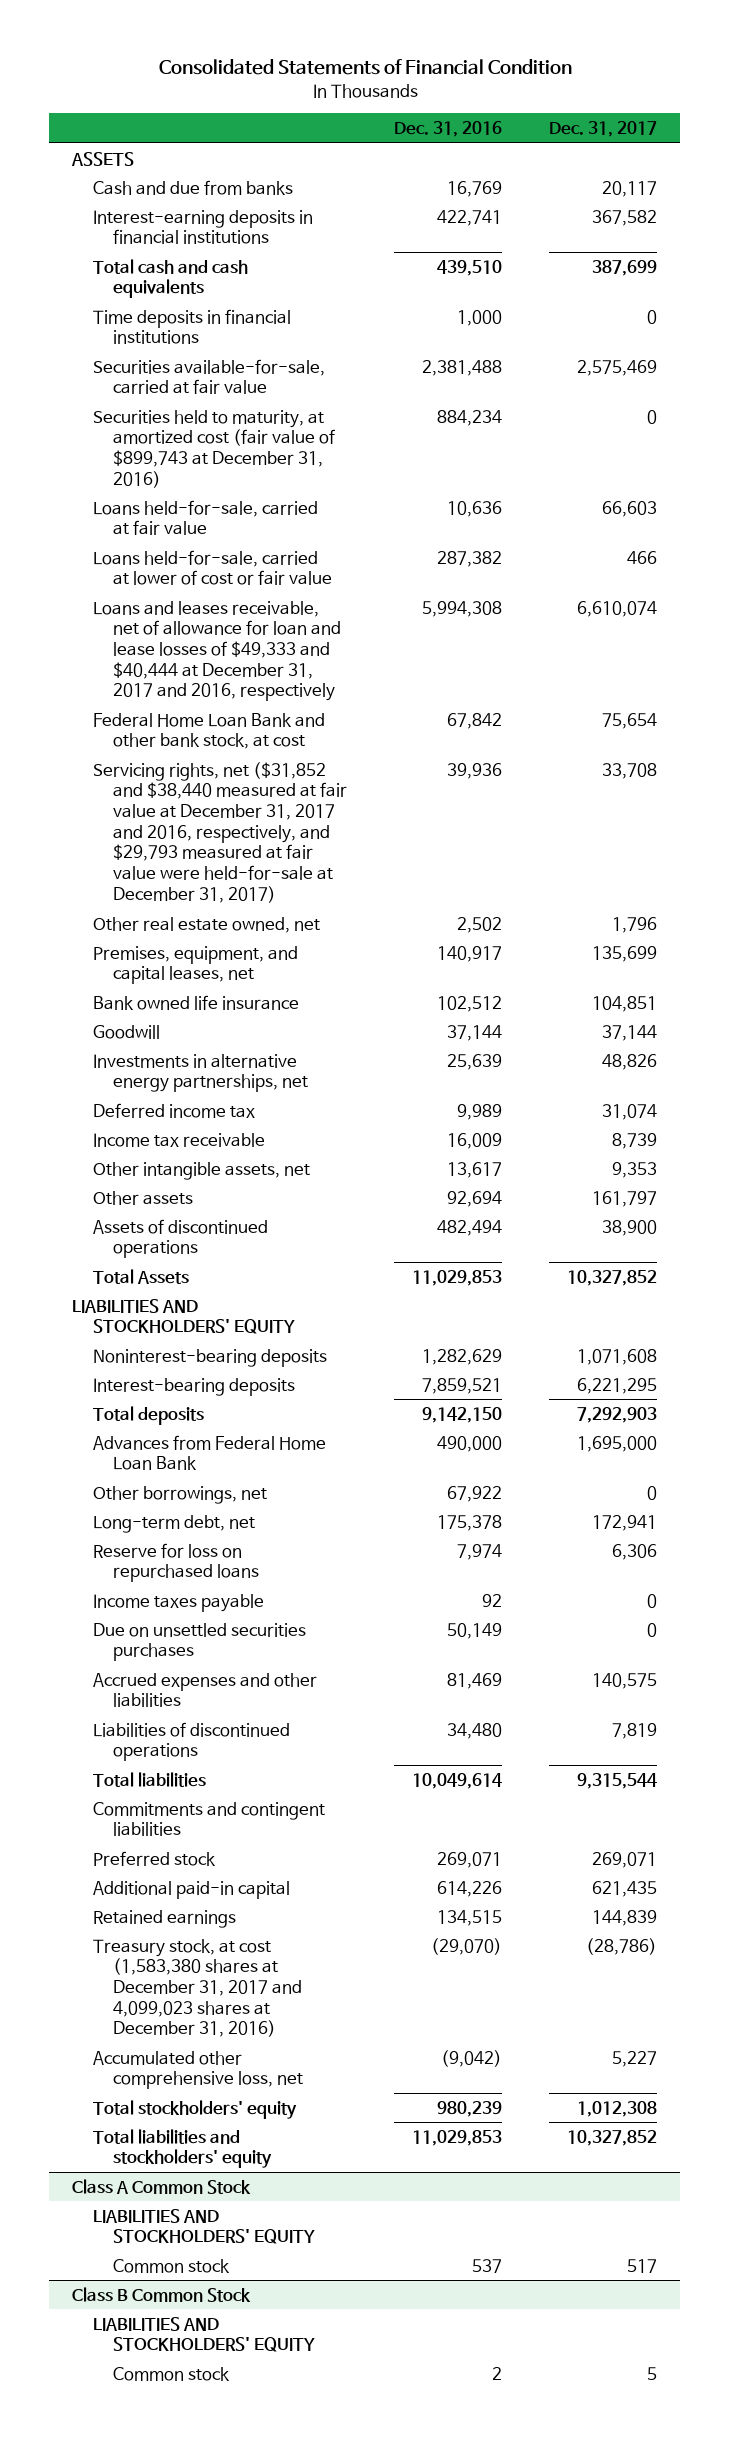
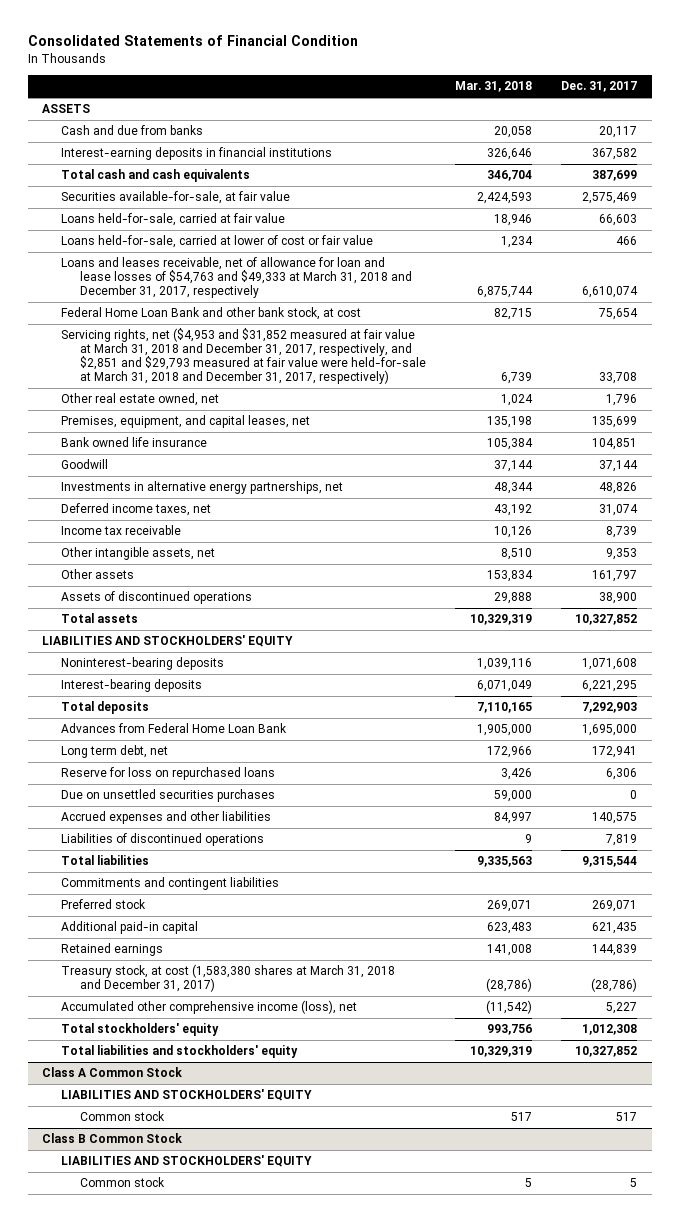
[394,120,503,137] Dec. 31, 2016 -> none
none -> [454,81,532,93] Mar. 31, 2018
[92,308,291,345] Time deposits in financial institutions -> none
[92,409,336,488] Securities held to maturity, at amortized cost (fair value of $899,743 at December 31, 2016) -> none
[92,358,325,395] Securities available-for-sale, carried at fair value -> [60,191,290,205] Securities available-for-sale, at fair value
[92,600,342,702] Loans and leases receivable, net of allowance for loan and lease losses of $49,333 and $40,444 at December 31, 2017 and 2016, respectively -> [60,257,412,299] Loans and leases receivable, net of allowance for loan and lease losses of $54,763 and $49,333 at March 31, 2018 and December 31, 2017, respectively
[92,761,348,903] Servicing rights, net ($31,852 and $38,440 measured at fair value at December 31, 2017 and 2016, respectively, and $29,793 measured at fair value were held-for-sale at December 31, 2017) -> [60,328,426,385] Servicing rights, net ($4,953 and $31,852 measured at fair value at March 31, 2018 and December 31, 2017, respectively, and $2,851 and $29,793 measured at fair value were held-for-sale at March 31, 2018 and December 31, 2017, respectively)
[92,1102,255,1118] Deferred income tax -> [60,503,211,517] Deferred income taxes, net
[92,1268,189,1284] Total Assets -> [60,613,138,624] Total assets
[92,1485,267,1504] Other borrowings, net -> none
[92,1514,255,1533] Long-term debt, net -> [60,745,168,759] Long term debt, net
[92,1593,264,1612] Income taxes payable -> none
[92,1938,303,2038] Treasury stock, at cost (1,583,380 shares at December 31, 2017 and 4,099,023 shares at December 31, 2016) -> [60,964,395,993] Treasury stock, at cost (1,583,380 shares at March 31, 2018 and December 31, 2017)
[92,2050,304,2090] Accumulated other comprehensive loss, net -> [60,1000,357,1015] Accumulated other comprehensive income (loss), net

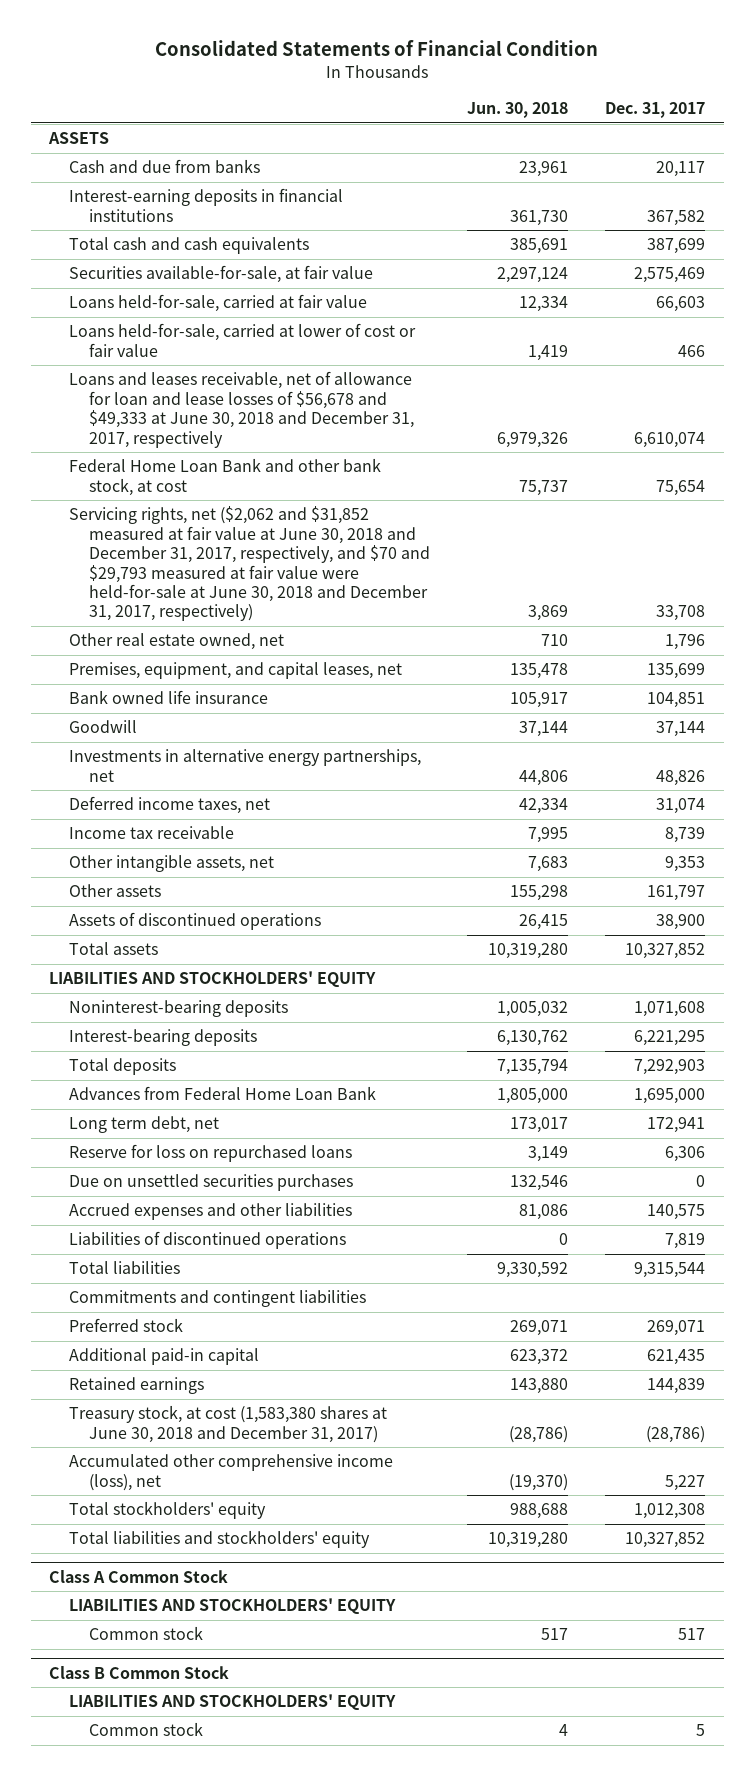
[454,81,532,93] Mar. 31, 2018 -> none
none -> [467,102,569,119] Jun. 30, 2018
[60,257,412,299] Loans and leases receivable, net of allowance for loan and lease losses of $54,763 and $49,333 at March 31, 2018 and December 31, 2017, respectively -> [69,371,414,448] Loans and leases receivable, net of allowance for loan and lease losses of $56,678 and $49,333 at June 30, 2018 and December 31, 2017, respectively
[60,328,426,385] Servicing rights, net ($4,953 and $31,852 measured at fair value at March 31, 2018 and December 31, 2017, respectively, and $2,851 and $29,793 measured at fair value were held-for-sale at March 31, 2018 and December 31, 2017, respectively) -> [69,506,430,622] Servicing rights, net ($2,062 and $31,852 measured at fair value at June 30, 2018 and December 31, 2017, respectively, and $70 and $29,793 measured at fair value were held-for-sale at June 30, 2018 and December 31, 2017, respectively)
[60,964,395,993] Treasury stock, at cost (1,583,380 shares at March 31, 2018 and December 31, 2017) -> [69,1405,388,1443] Treasury stock, at cost (1,583,380 shares at June 30, 2018 and December 31, 2017)

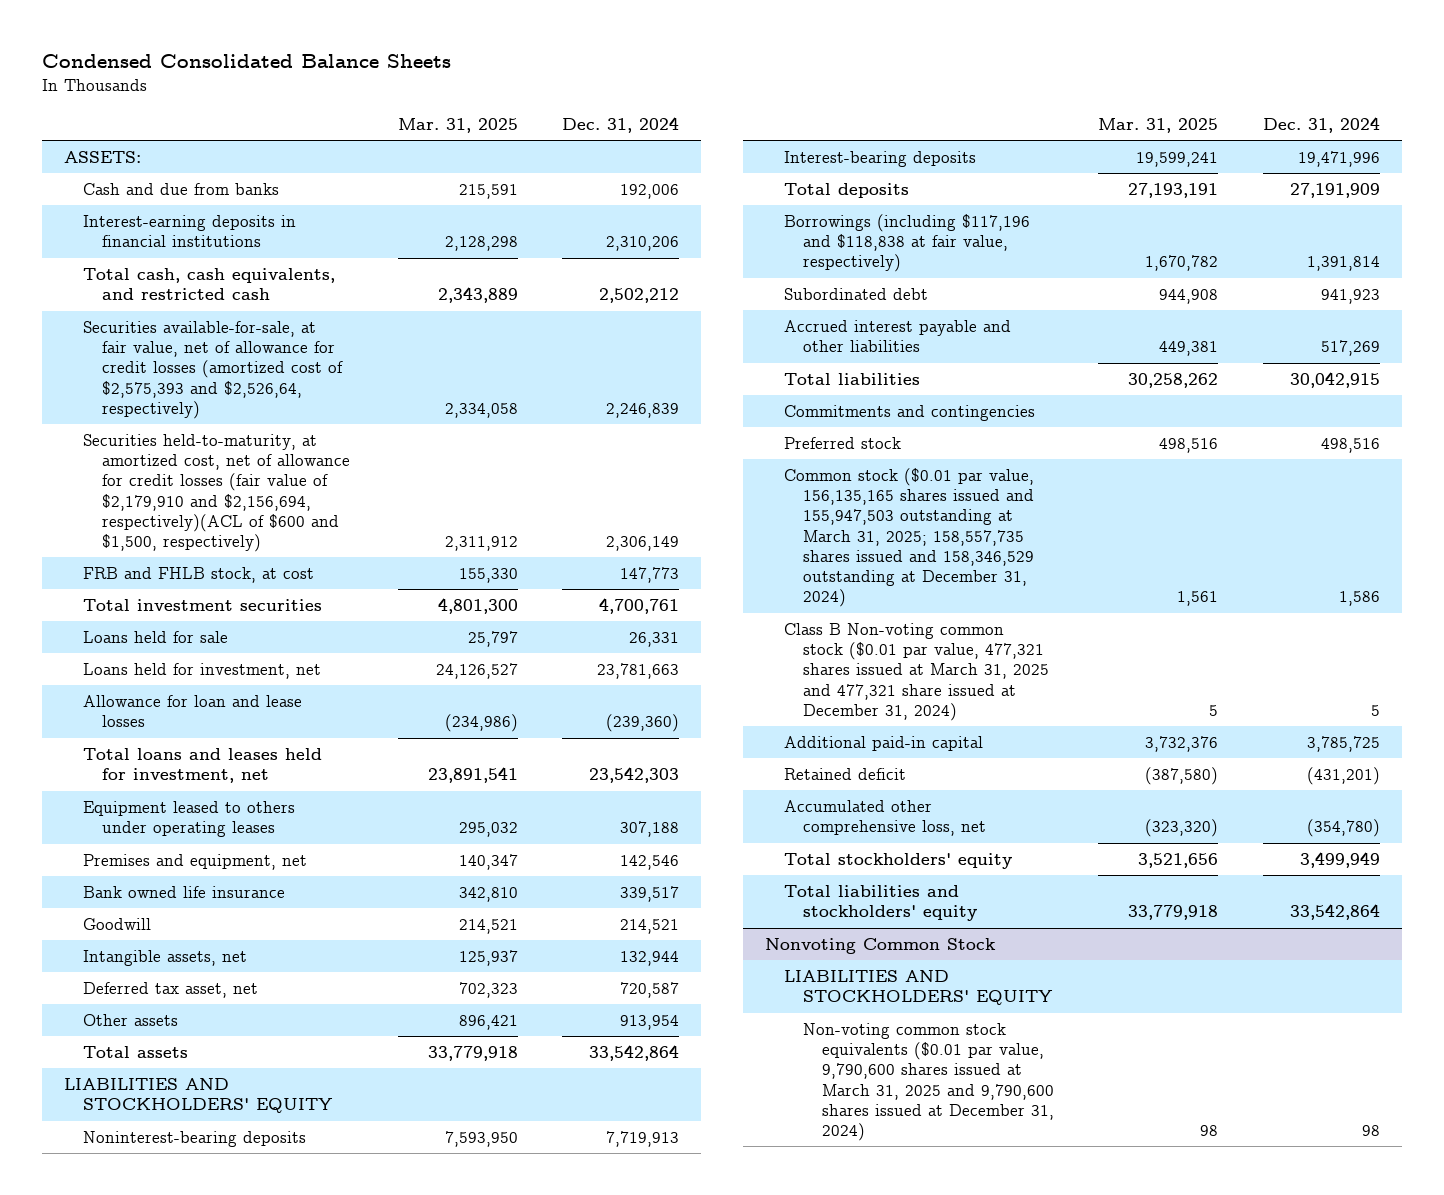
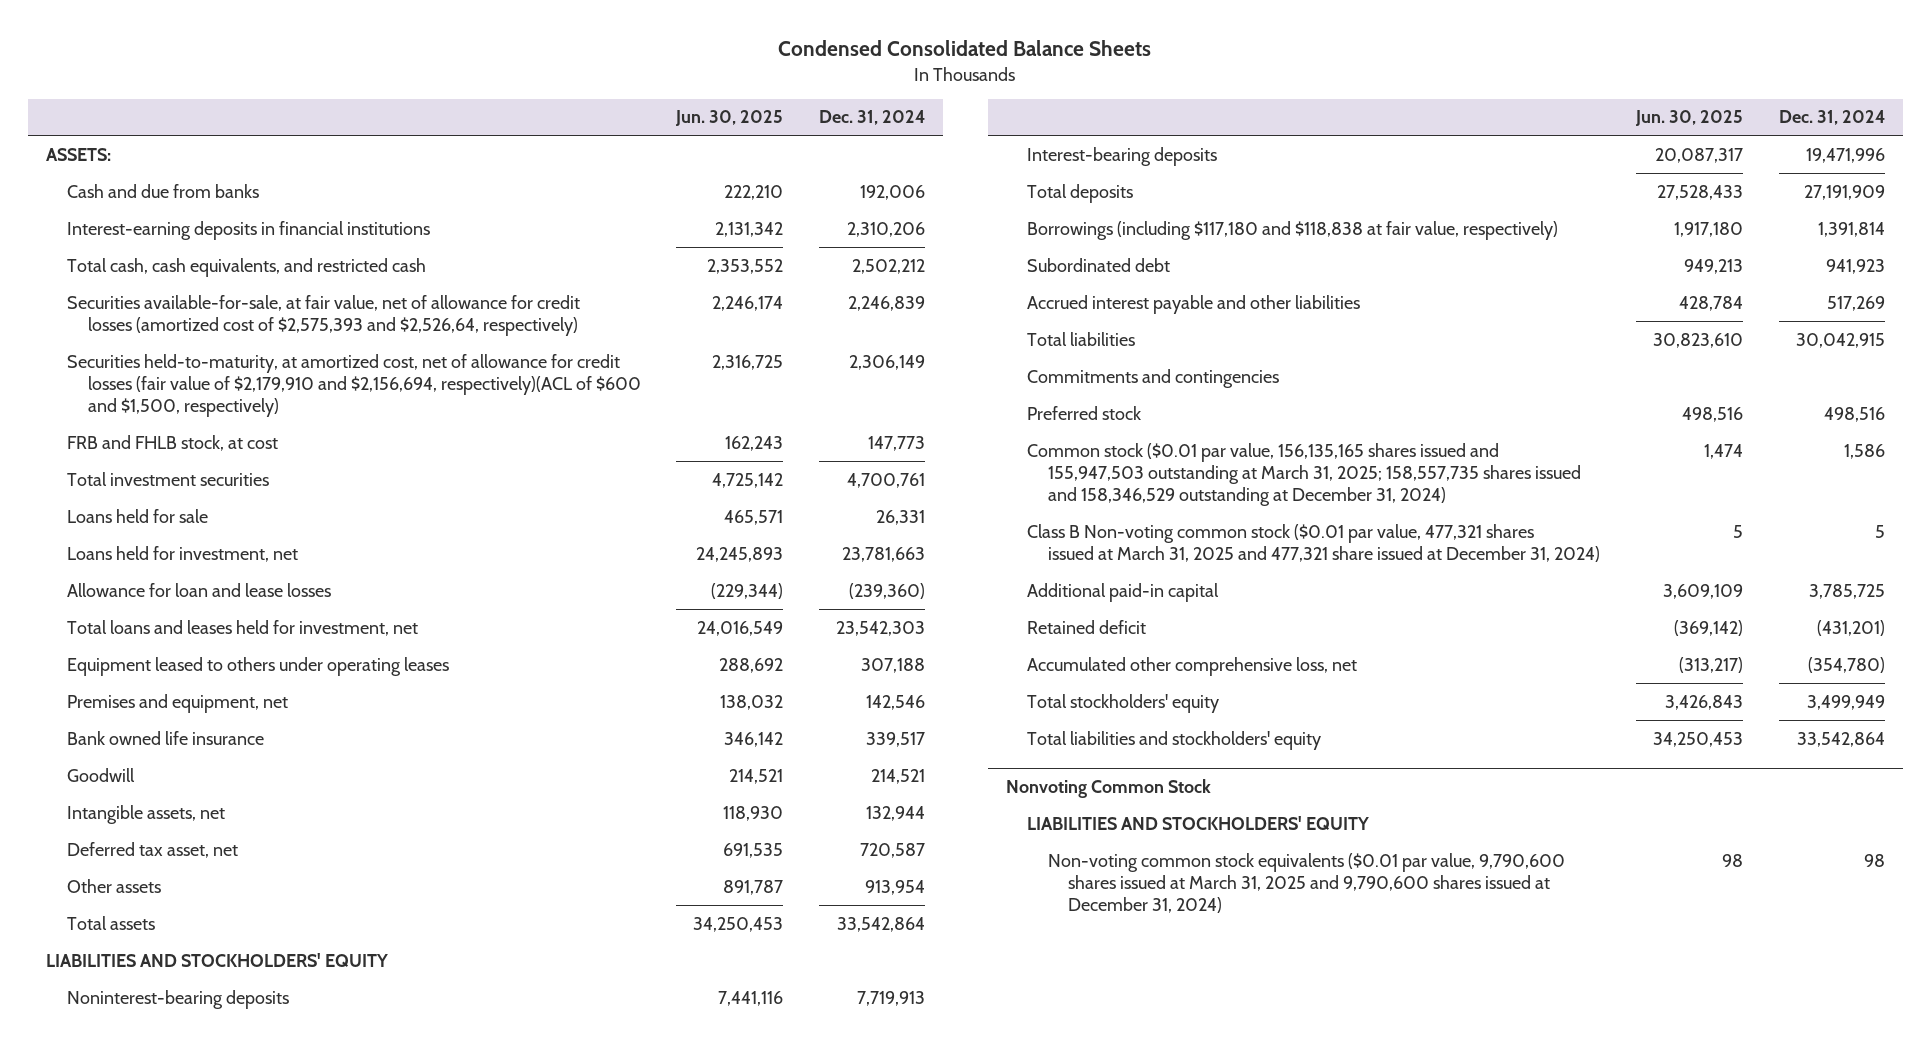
[397,118,518,134] Mar. 31, 2025 -> none
none -> [675,110,784,127] Jun. 30, 2025
[784,214,1031,273] Borrowings (including $117,196 and $118,838 at fair value, respectively) -> [1026,220,1558,240] Borrowings (including $117,180 and $118,838 at fair value, respectively)

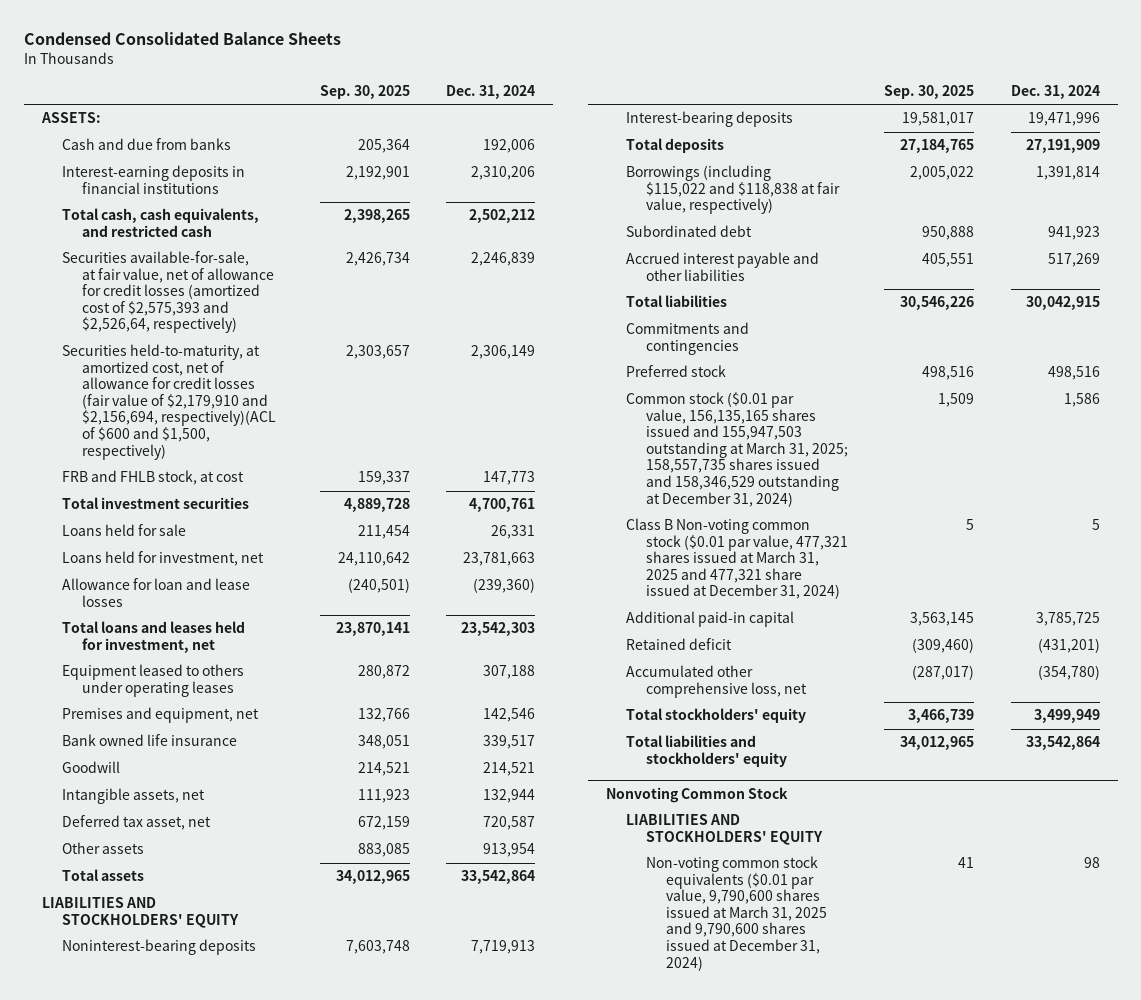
[675,110,784,127] Jun. 30, 2025 -> none
none -> [319,85,410,100] Sep. 30, 2025
[1026,220,1558,240] Borrowings (including $117,180 and $118,838 at fair value, respectively) -> [626,165,841,215] Borrowings (including $115,022 and $118,838 at fair value, respectively)

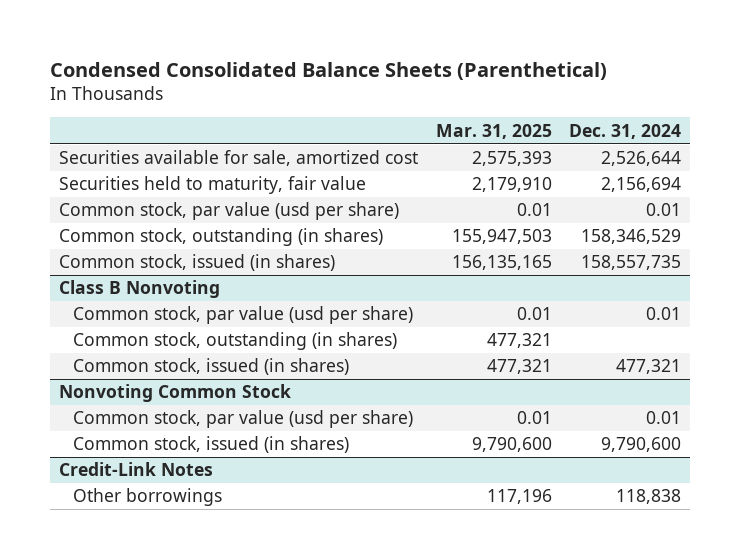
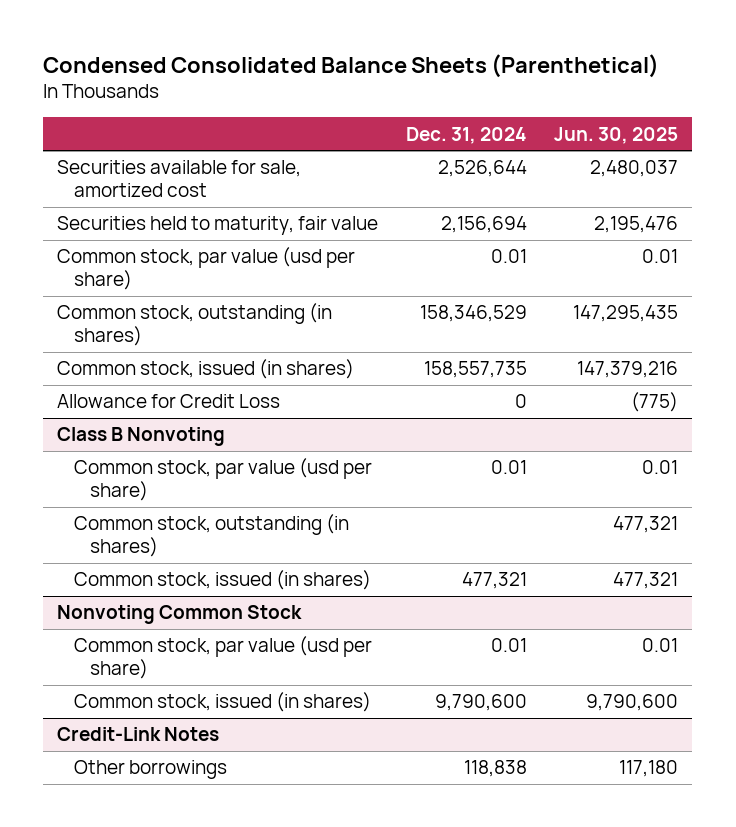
[435,123,552,139] Mar. 31, 2025 -> none
none -> [554,126,679,144] Jun. 30, 2025
none -> [57,394,281,409] Allowance for Credit Loss

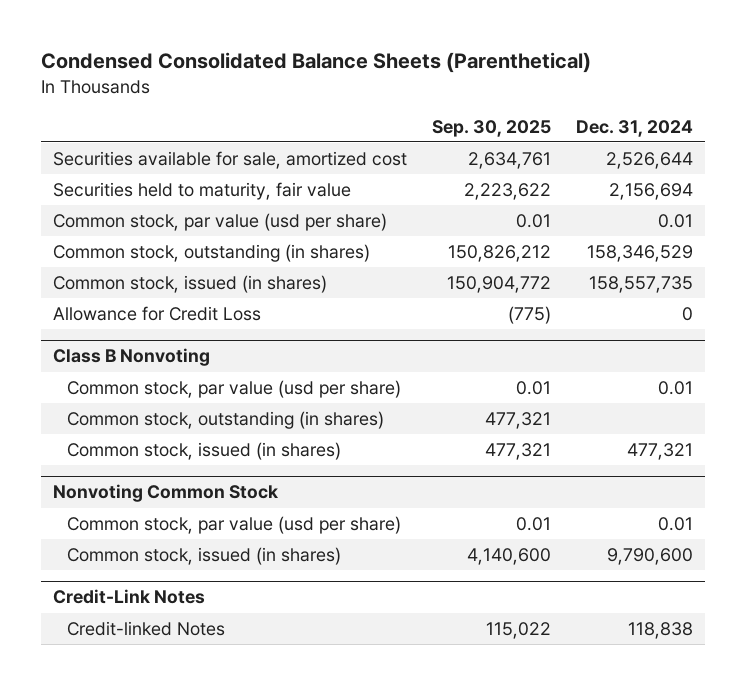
[554,126,679,144] Jun. 30, 2025 -> none
none -> [431,119,551,137] Sep. 30, 2025
[73,760,227,780] Other borrowings -> [67,620,226,636] Credit-linked Notes

